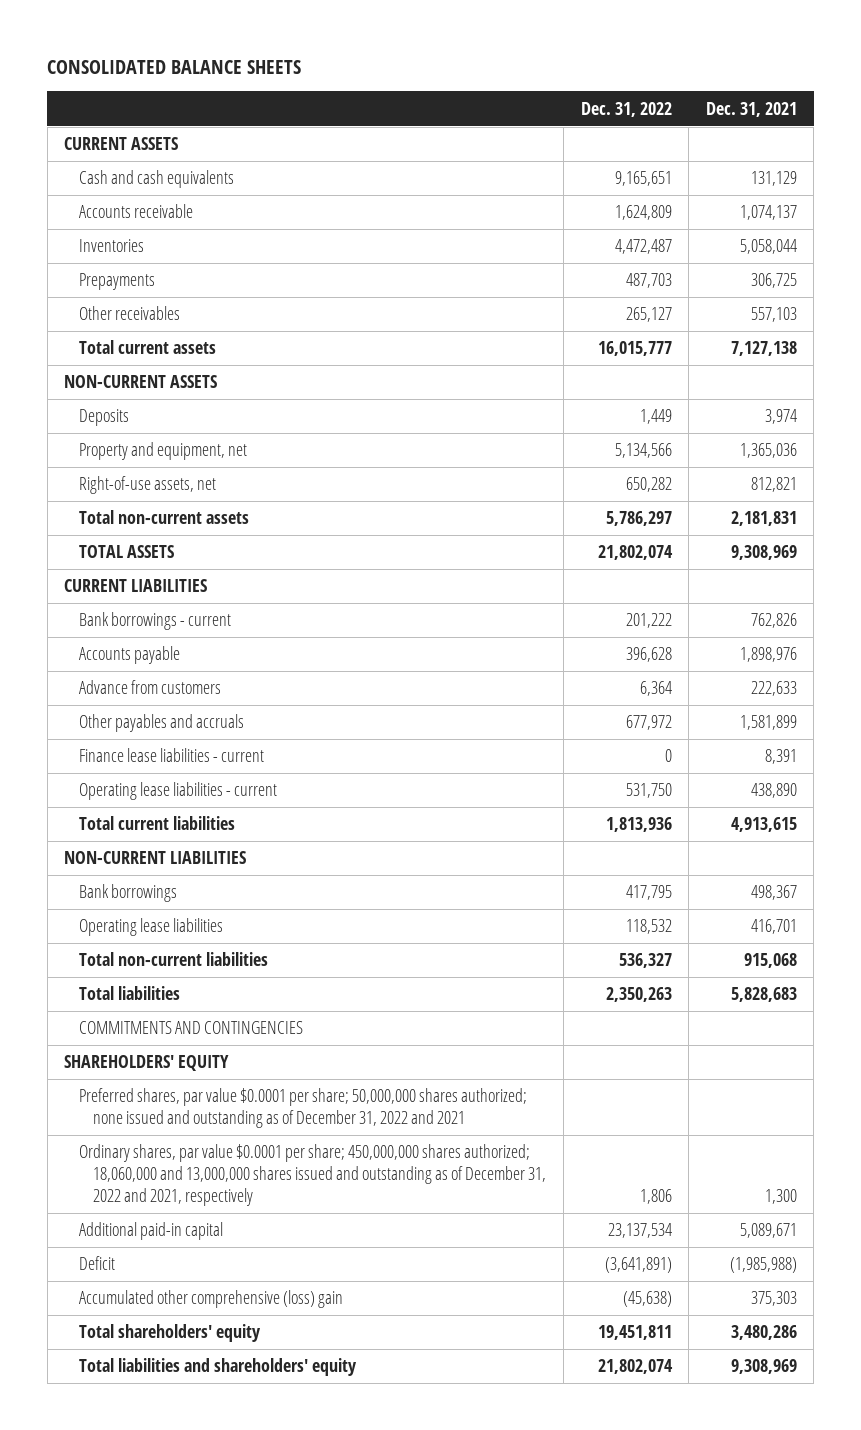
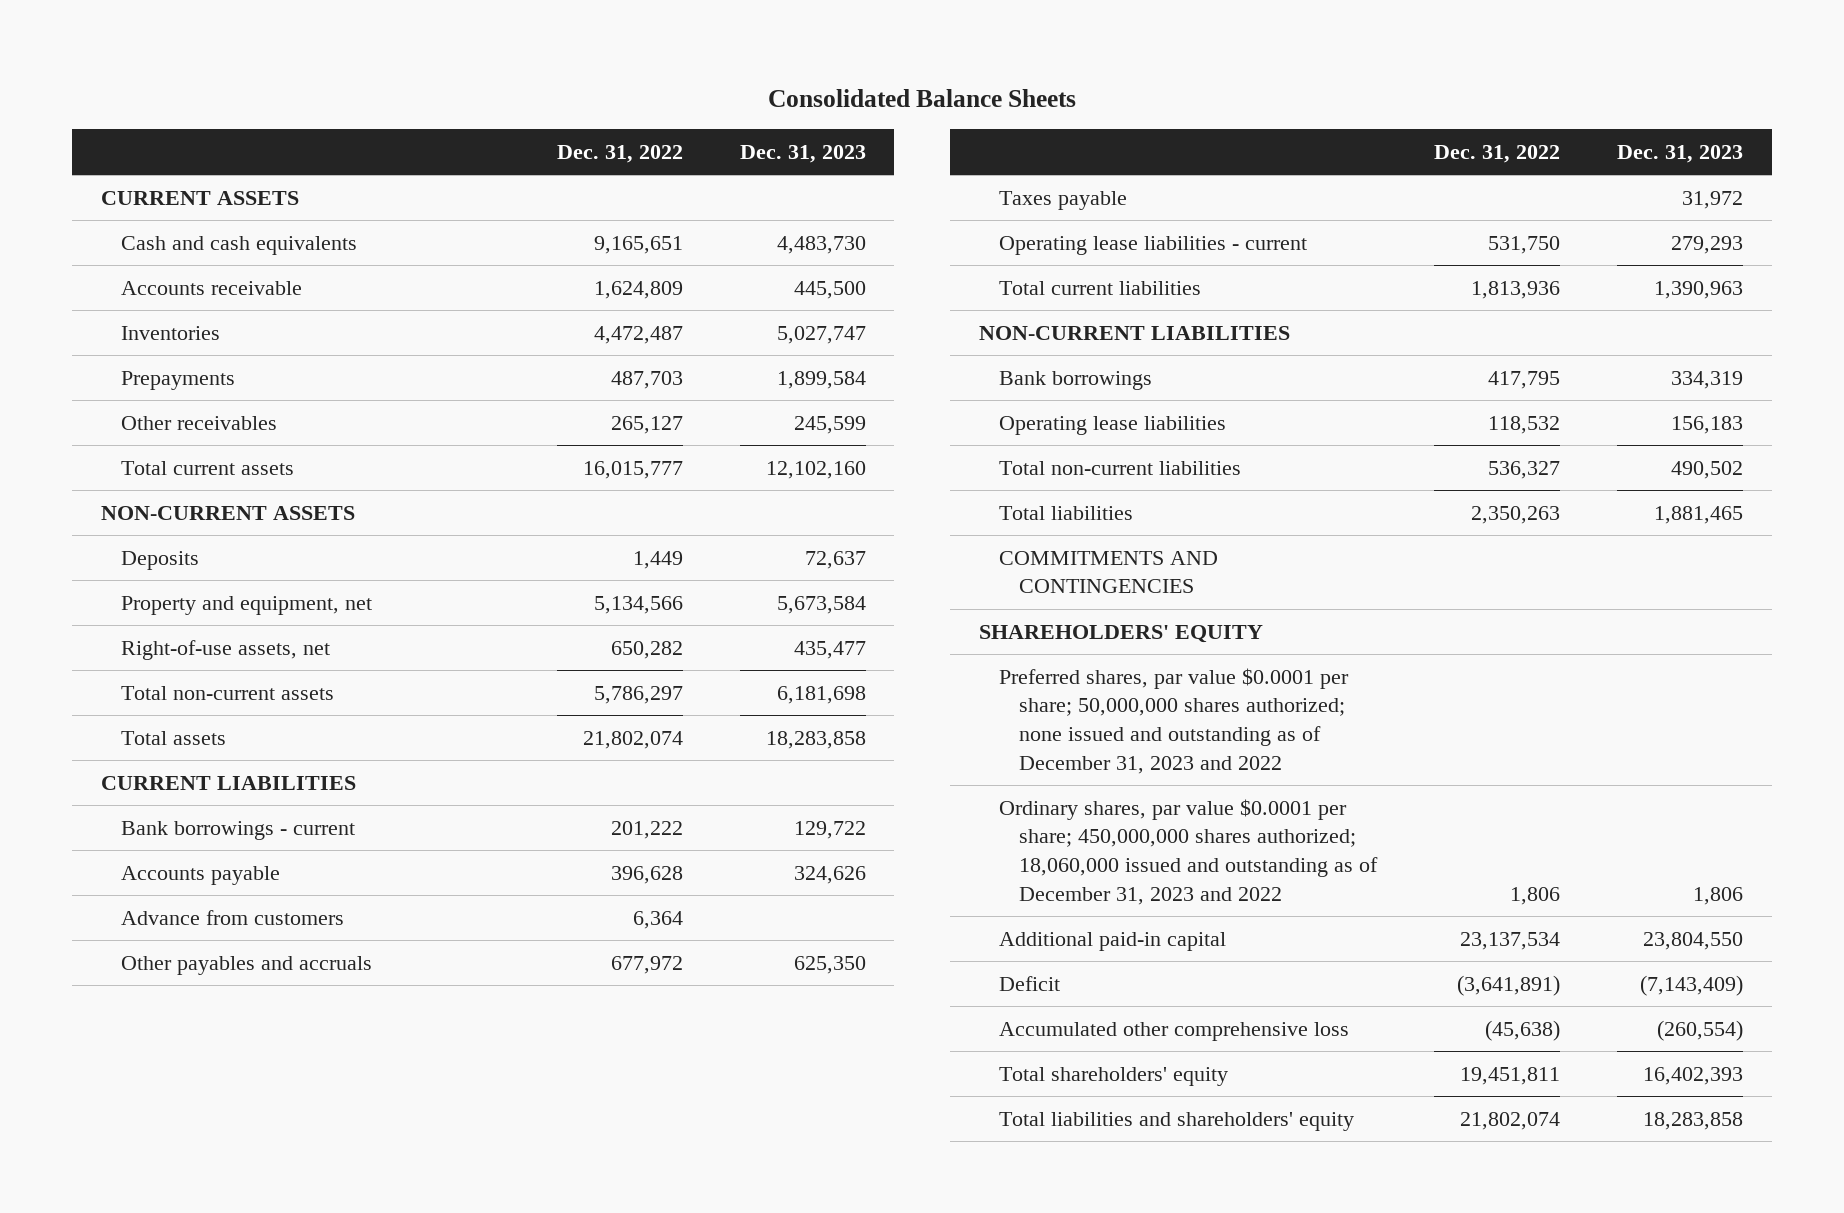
[47,60,302,75] CONSOLIDATED BALANCE SHEETS -> [768,88,1077,107] Consolidated Balance Sheets
[705,101,797,117] Dec. 31, 2021 -> none
none -> [739,144,866,163] Dec. 31, 2023
[78,545,174,559] TOTAL ASSETS -> [121,730,227,745] Total assets
[78,748,264,763] Finance lease liabilities - current -> none
none -> [998,190,1127,210] Taxes payable
[78,1088,527,1129] Preferred shares, par value $0.0001 per share; 50,000,000 shares authorized; none issued and outstanding as of December 31, 2022 and 2021 -> [998,667,1349,774] Preferred shares, par value $0.0001 per share; 50,000,000 shares authorized; none issued and outstanding as of December 31, 2023 and 2022
[78,1144,547,1206] Ordinary shares, par value $0.0001 per share; 450,000,000 shares authorized; 18,060,000 and 13,000,000 shares issued and outstanding as of December 31, 2022 and 2021, respectively -> [998,798,1378,905] Ordinary shares, par value $0.0001 per share; 450,000,000 shares authorized; 18,060,000 issued and outstanding as of December 31, 2023 and 2022
[78,1290,343,1309] Accumulated other comprehensive (loss) gain -> [998,1021,1349,1041] Accumulated other comprehensive loss

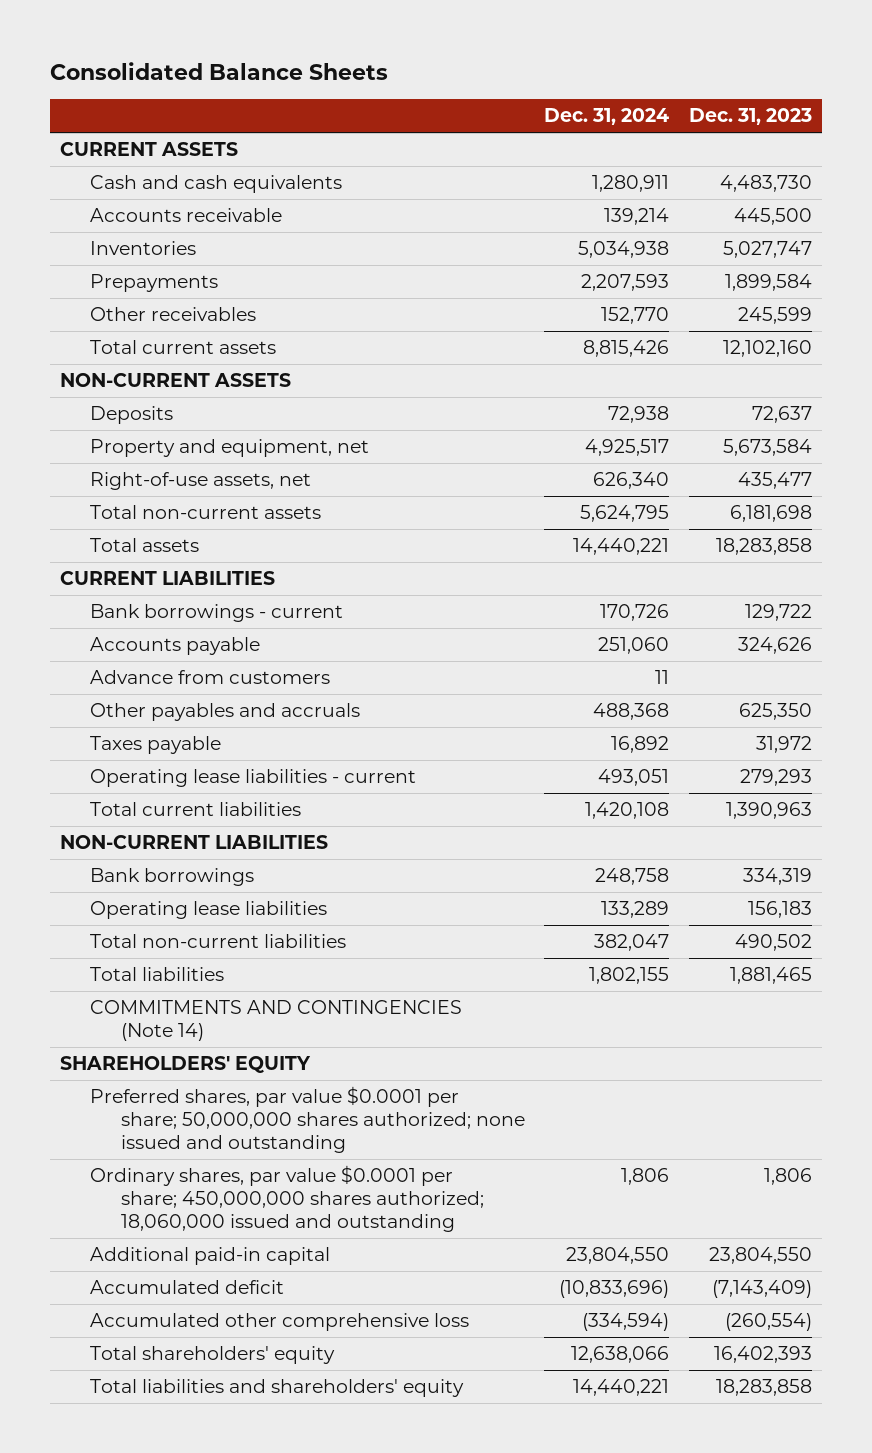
[556,144,683,163] Dec. 31, 2022 -> none
none -> [544,108,670,126] Dec. 31, 2024
[998,550,1218,594] COMMITMENTS AND CONTINGENCIES -> [90,1000,463,1042] COMMITMENTS AND CONTINGENCIES (Note 14)
[998,667,1349,774] Preferred shares, par value $0.0001 per share; 50,000,000 shares authorized; none issued and outstanding as of December 31, 2023 and 2022 -> [90,1086,525,1153] Preferred shares, par value $0.0001 per share; 50,000,000 shares authorized; none issued and outstanding
[998,798,1378,905] Ordinary shares, par value $0.0001 per share; 450,000,000 shares authorized; 18,060,000 issued and outstanding as of December 31, 2023 and 2022 -> [90,1165,484,1232] Ordinary shares, par value $0.0001 per share; 450,000,000 shares authorized; 18,060,000 issued and outstanding
[998,975,1060,991] Deficit -> [90,1280,285,1295] Accumulated deficit

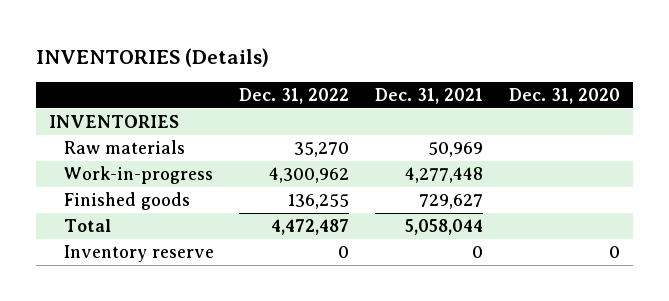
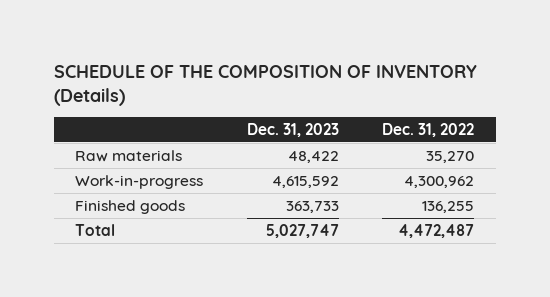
[36,47,270,67] INVENTORIES (Details) -> [53,64,477,106] SCHEDULE OF THE COMPOSITION OF INVENTORY (Details)
[375,87,484,104] Dec. 31, 2021 -> none
[508,87,620,104] Dec. 31, 2020 -> none
none -> [246,122,339,137] Dec. 31, 2023
[48,115,179,129] INVENTORIES -> none
[63,245,214,263] Inventory reserve -> none

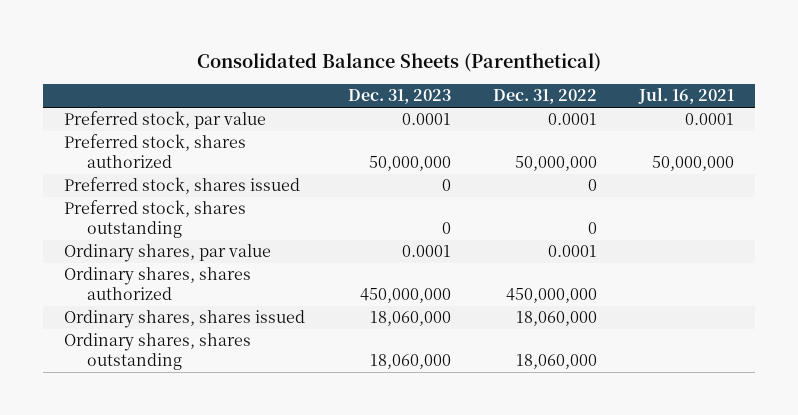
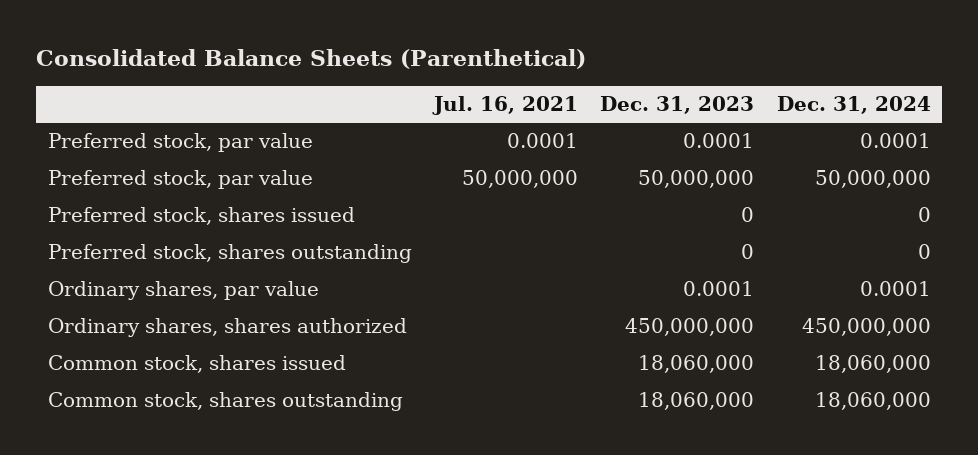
[492,89,597,105] Dec. 31, 2022 -> none
none -> [776,96,931,115] Dec. 31, 2024
[64,134,247,168] Preferred stock, shares authorized -> [47,170,313,190] Preferred stock, par value
[64,310,306,329] Ordinary shares, shares issued -> [47,355,346,374] Common stock, shares issued
[64,333,252,370] Ordinary shares, shares outstanding -> [47,392,403,412] Common stock, shares outstanding

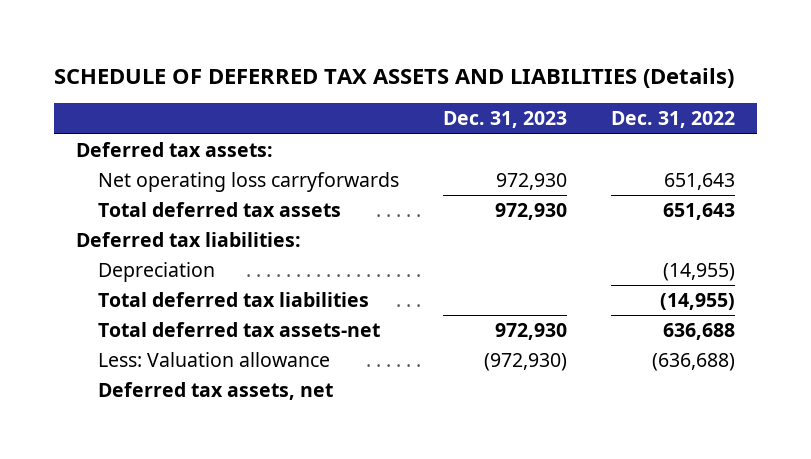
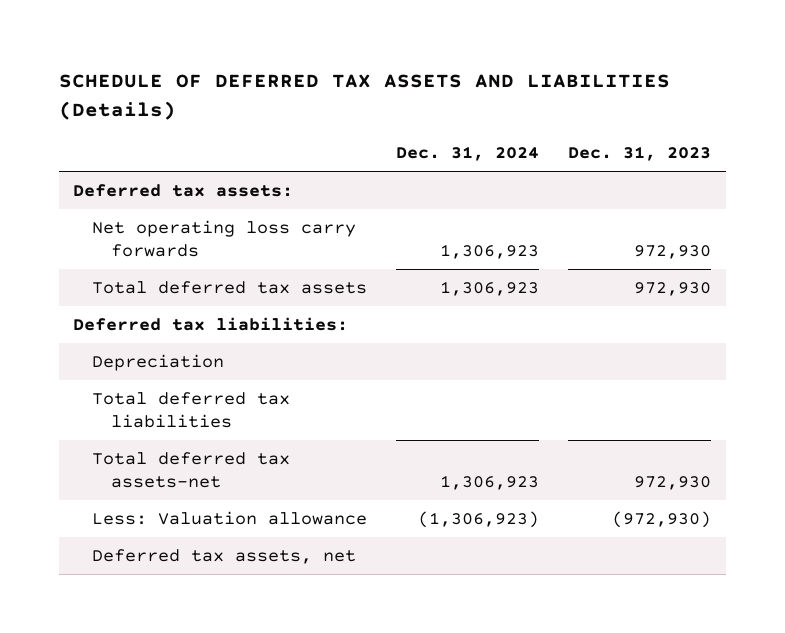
[610,111,735,129] Dec. 31, 2022 -> none
none -> [396,146,540,162] Dec. 31, 2024
[98,172,400,193] Net operating loss carryforwards -> [92,219,357,258] Net operating loss carry forwards

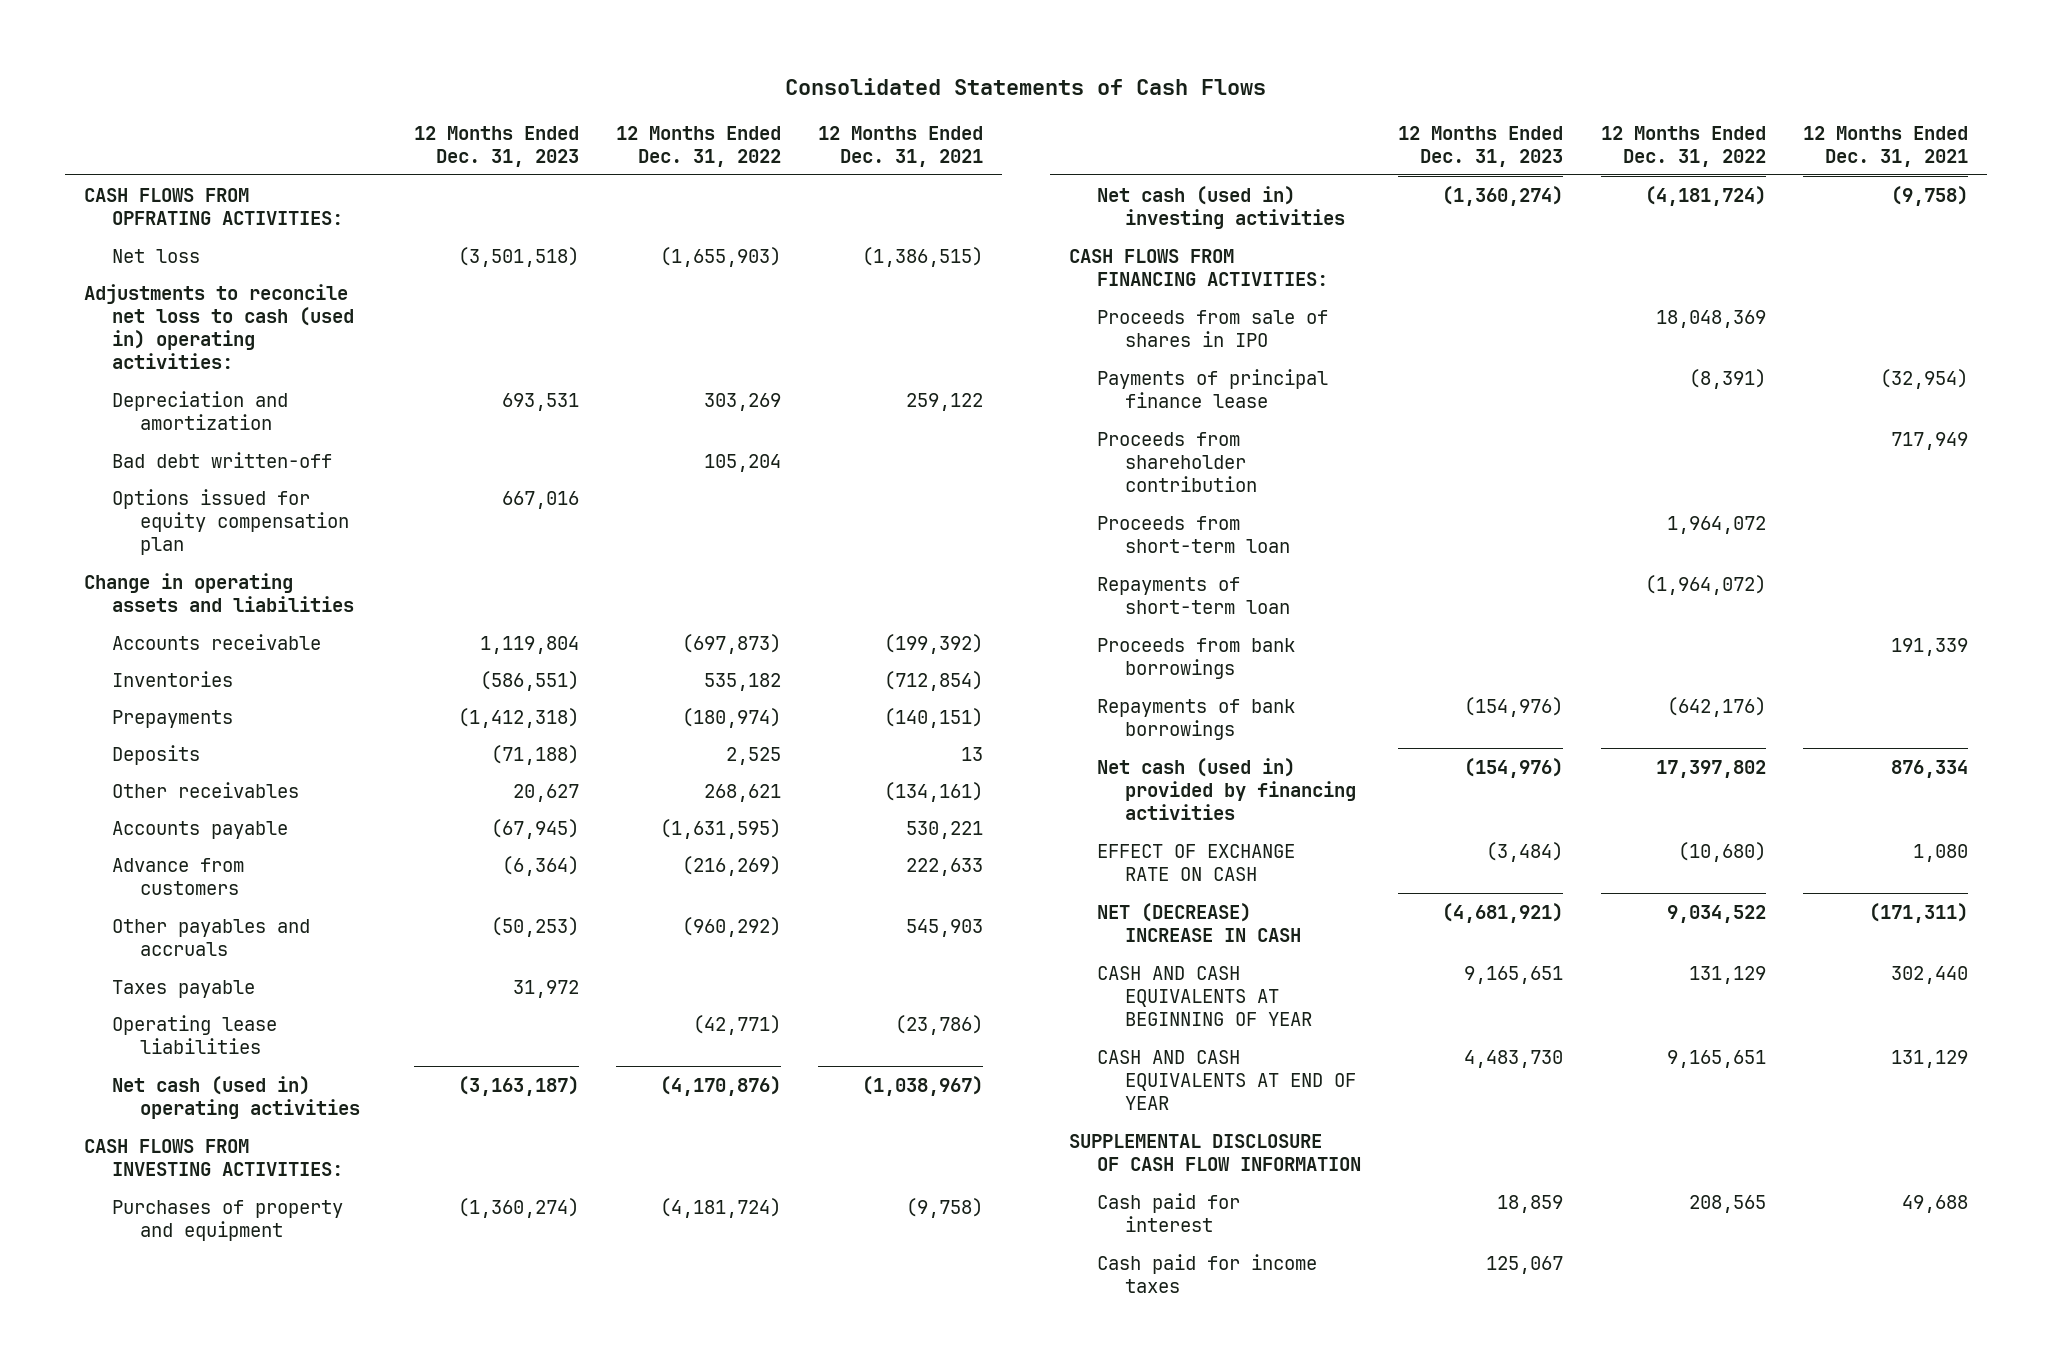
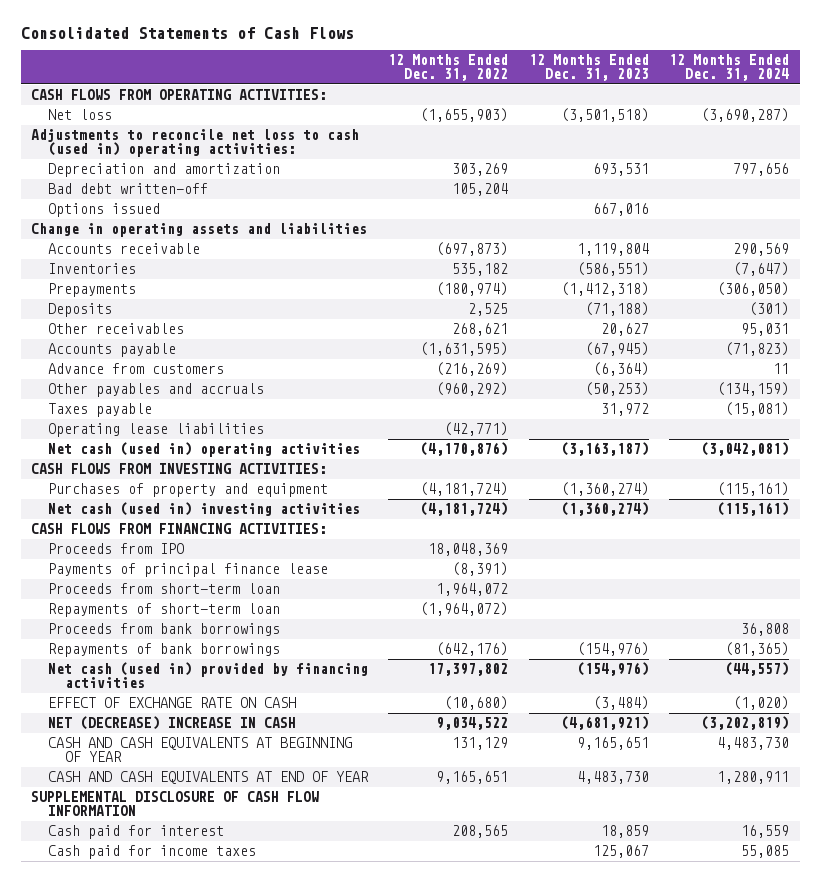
[818,125,984,168] 12 Months Ended Dec. 31, 2021 -> none
none -> [669,54,790,82] 12 Months Ended Dec. 31, 2024
[83,187,344,225] CASH FLOWS FROM OPFRATING ACTIVITIES: -> [30,89,327,101] CASH FLOWS FROM OPERATING ACTIVITIES:
[112,488,350,556] Options issued for equity compensation plan -> [47,203,160,218] Options issued
[1096,309,1328,347] Proceeds from sale of shares in IPO -> [47,543,184,555] Proceeds from IPO
[1096,431,1258,493] Proceeds from shareholder contribution -> none

